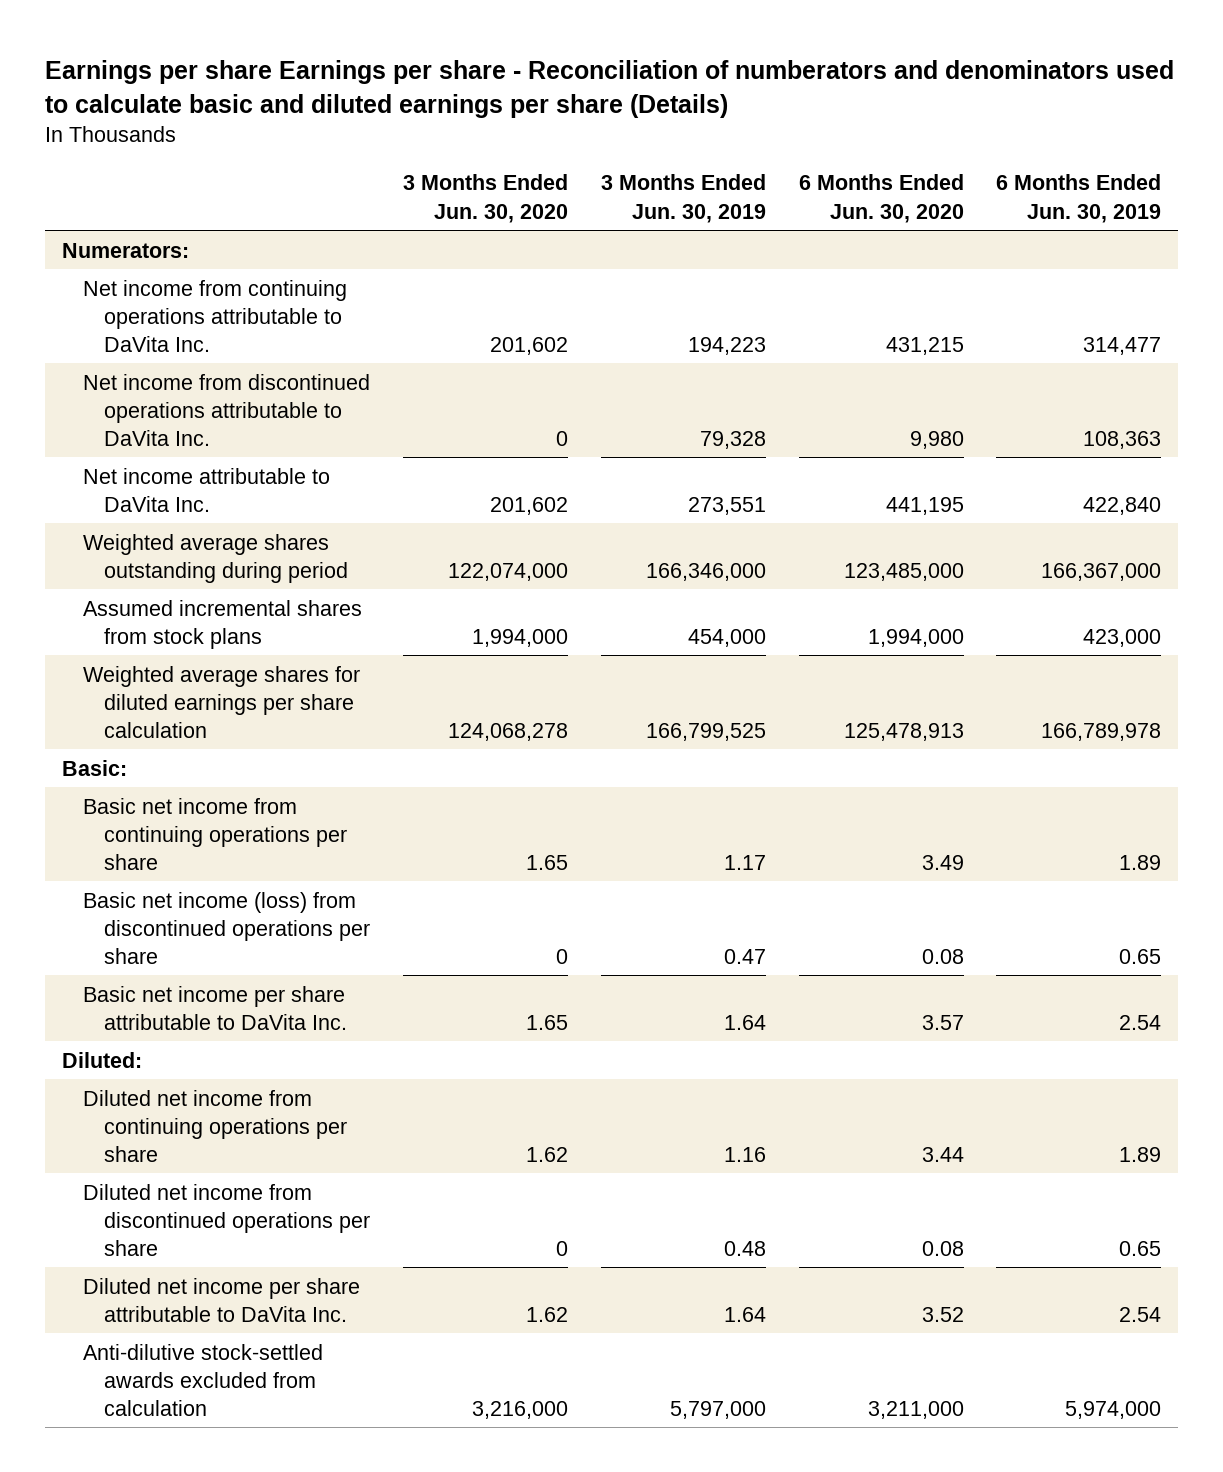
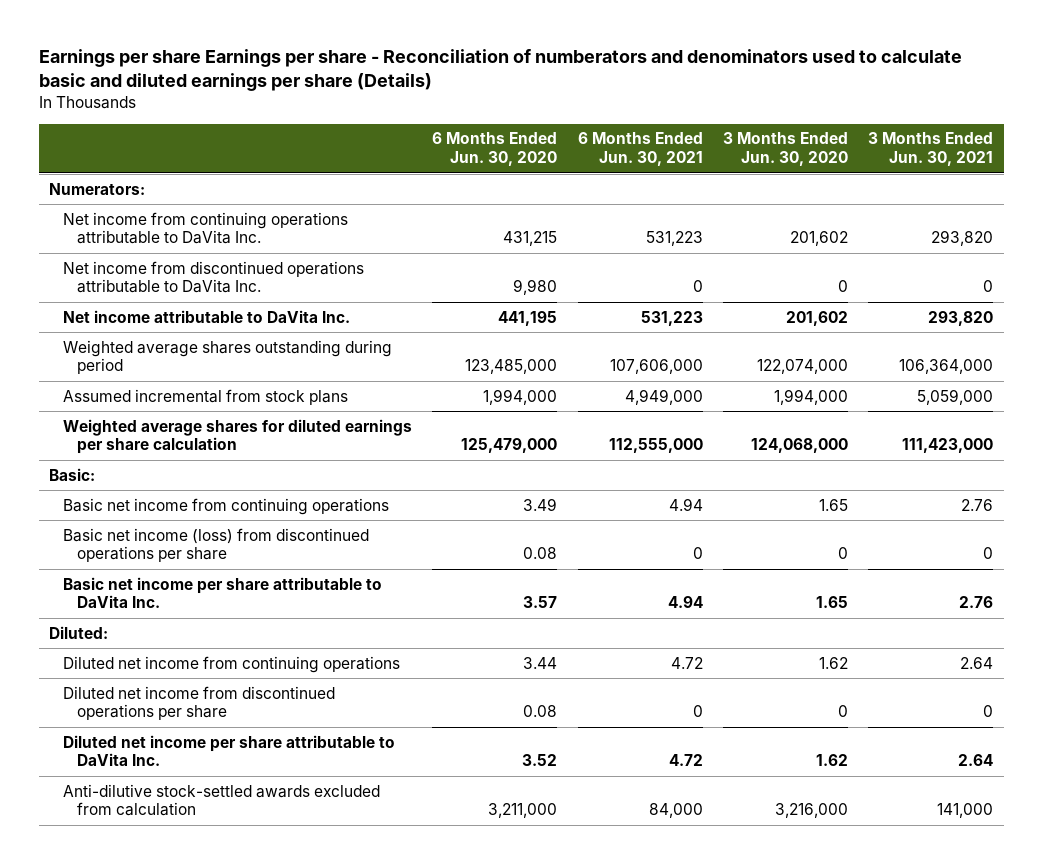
[600,174,766,223] 3 Months Ended Jun. 30, 2019 -> none
[996,174,1162,223] 6 Months Ended Jun. 30, 2019 -> none
none -> [577,132,703,167] 6 Months Ended Jun. 30, 2021
none -> [868,132,994,167] 3 Months Ended Jun. 30, 2021
[82,599,362,649] Assumed incremental shares from stock plans -> [63,388,349,405] Assumed incremental from stock plans
[447,722,568,741] 124,068,278 -> [751,438,849,454] 124,068,000
[843,722,964,741] 125,478,913 -> [461,438,558,454] 125,479,000
[82,797,347,870] Basic net income from continuing operations per share -> [63,497,390,515] Basic net income from continuing operations
[82,1089,347,1162] Diluted net income from continuing operations per share -> [63,655,401,673] Diluted net income from continuing operations

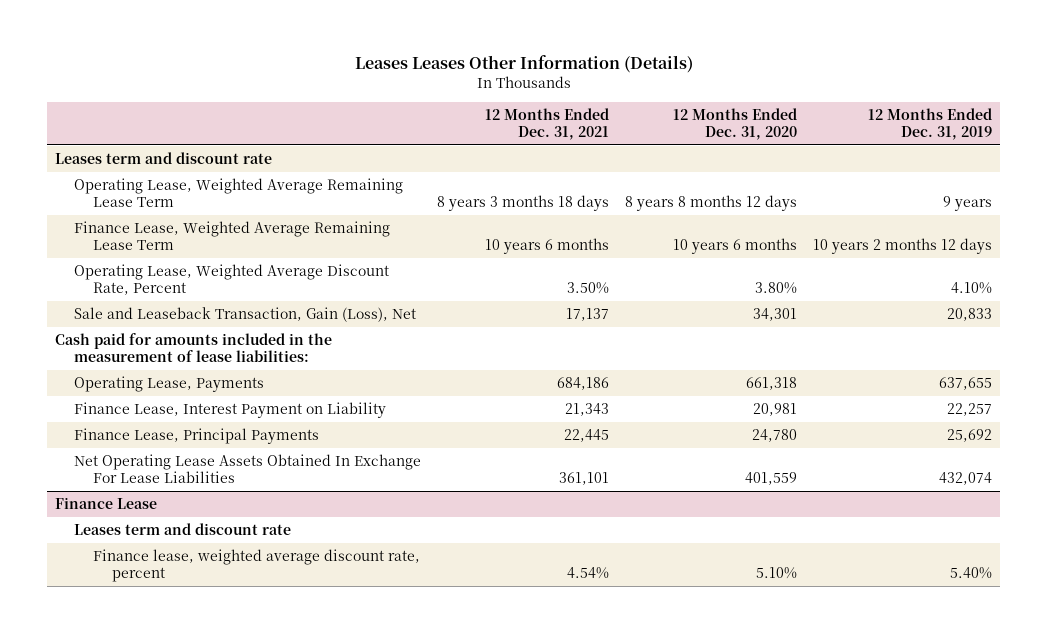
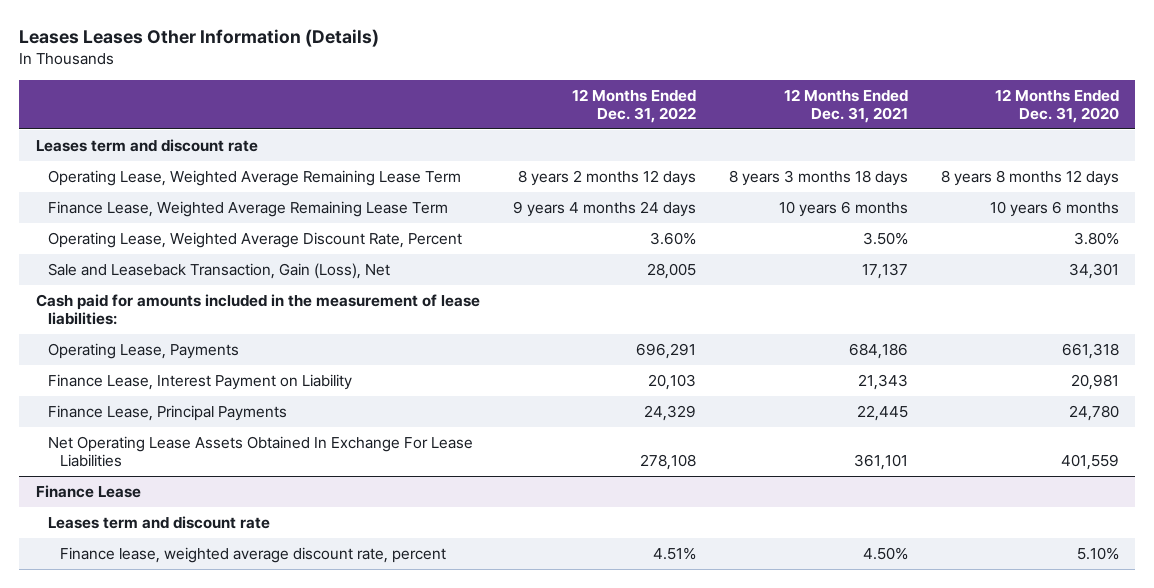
[868,108,993,140] 12 Months Ended Dec. 31, 2019 -> none
none -> [571,88,696,124] 12 Months Ended Dec. 31, 2022
[567,566,610,579] 4.54% -> [862,546,908,560] 4.50%

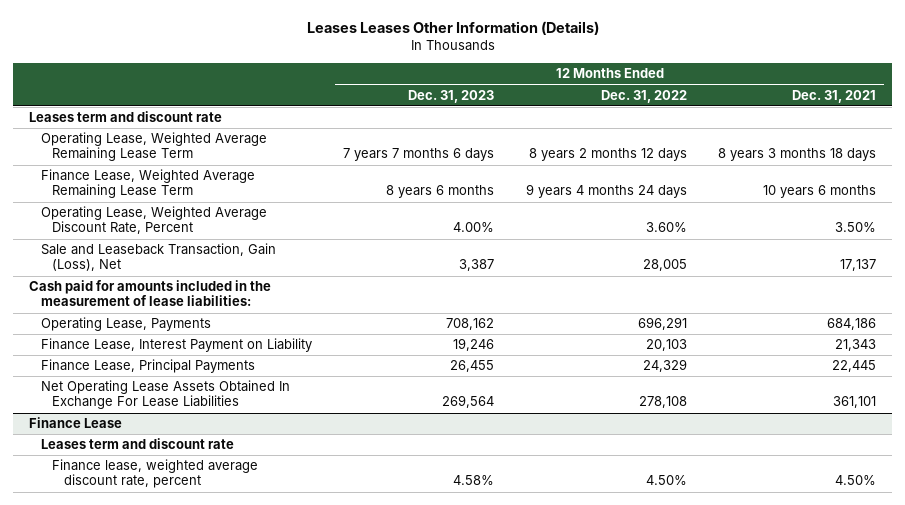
[994,88,1119,124] 12 Months Ended Dec. 31, 2020 -> none
none -> [408,89,495,103] Dec. 31, 2023
[652,546,696,560] 4.51% -> [645,475,687,486] 4.50%

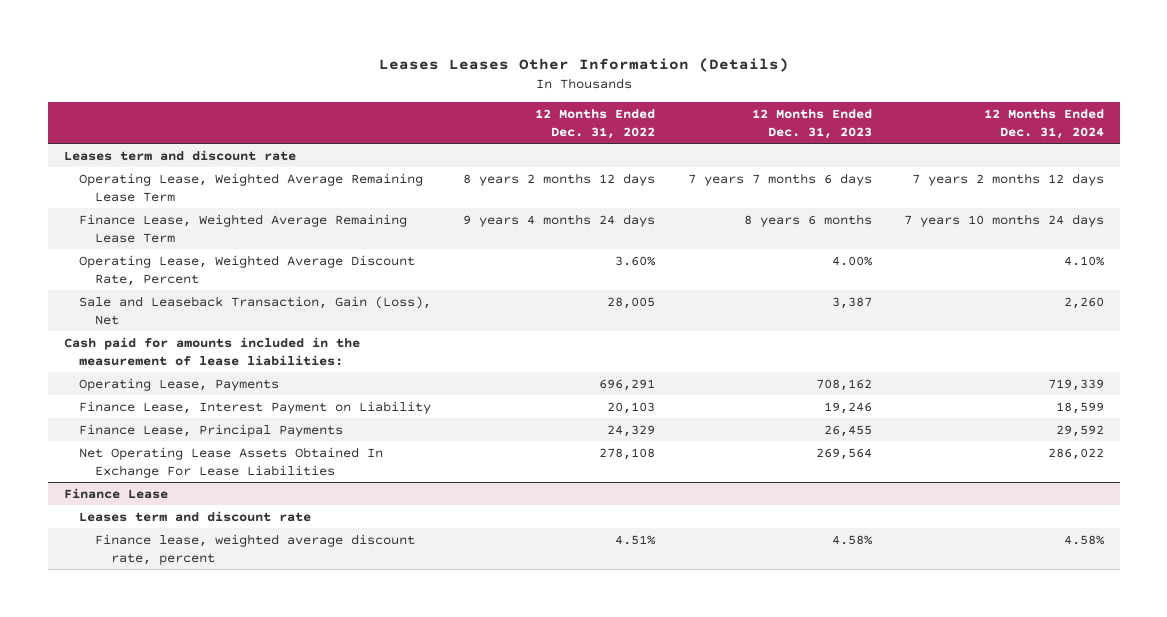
[792,89,877,103] Dec. 31, 2021 -> none
none -> [983,108,1104,139] 12 Months Ended Dec. 31, 2024
[645,475,687,486] 4.50% -> [615,534,657,545] 4.51%

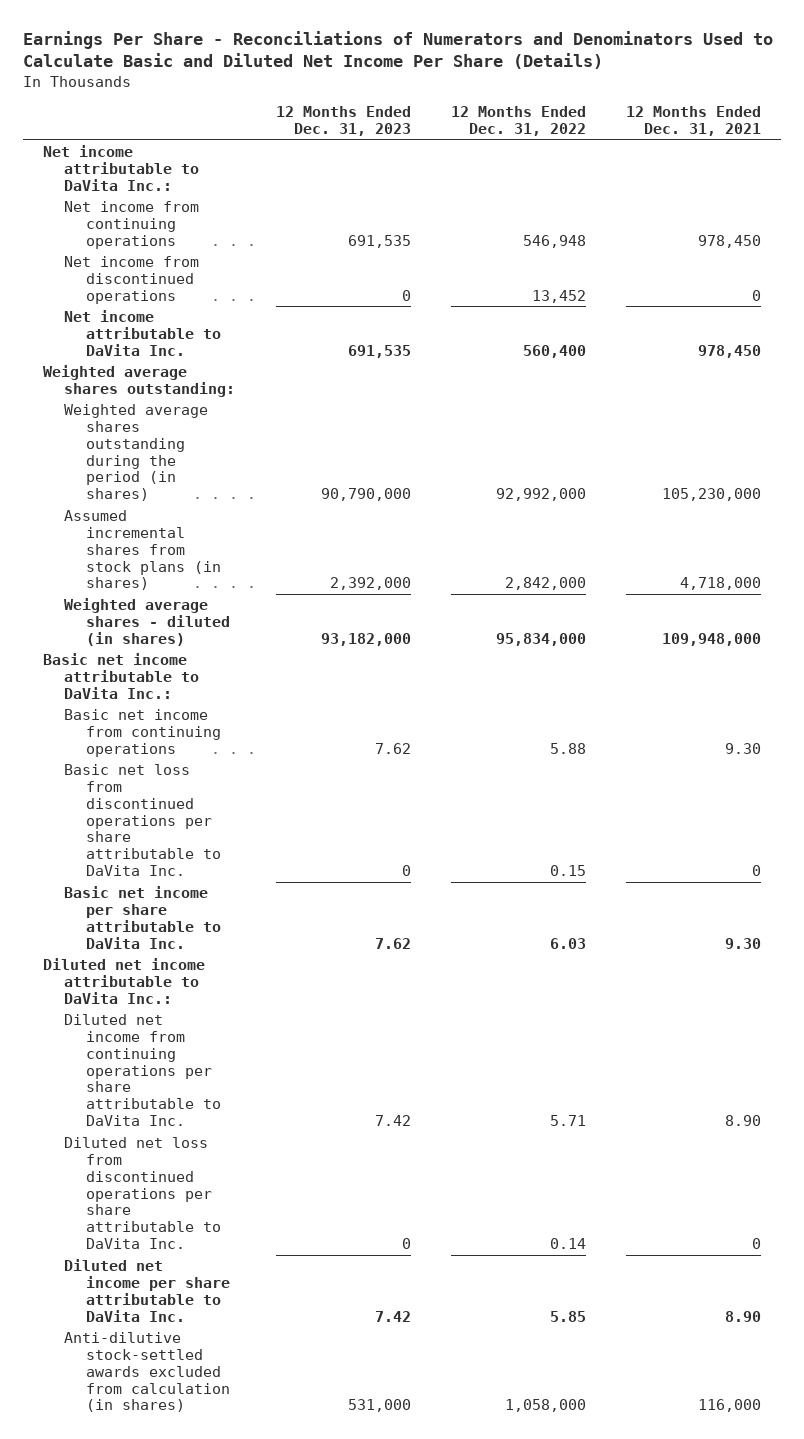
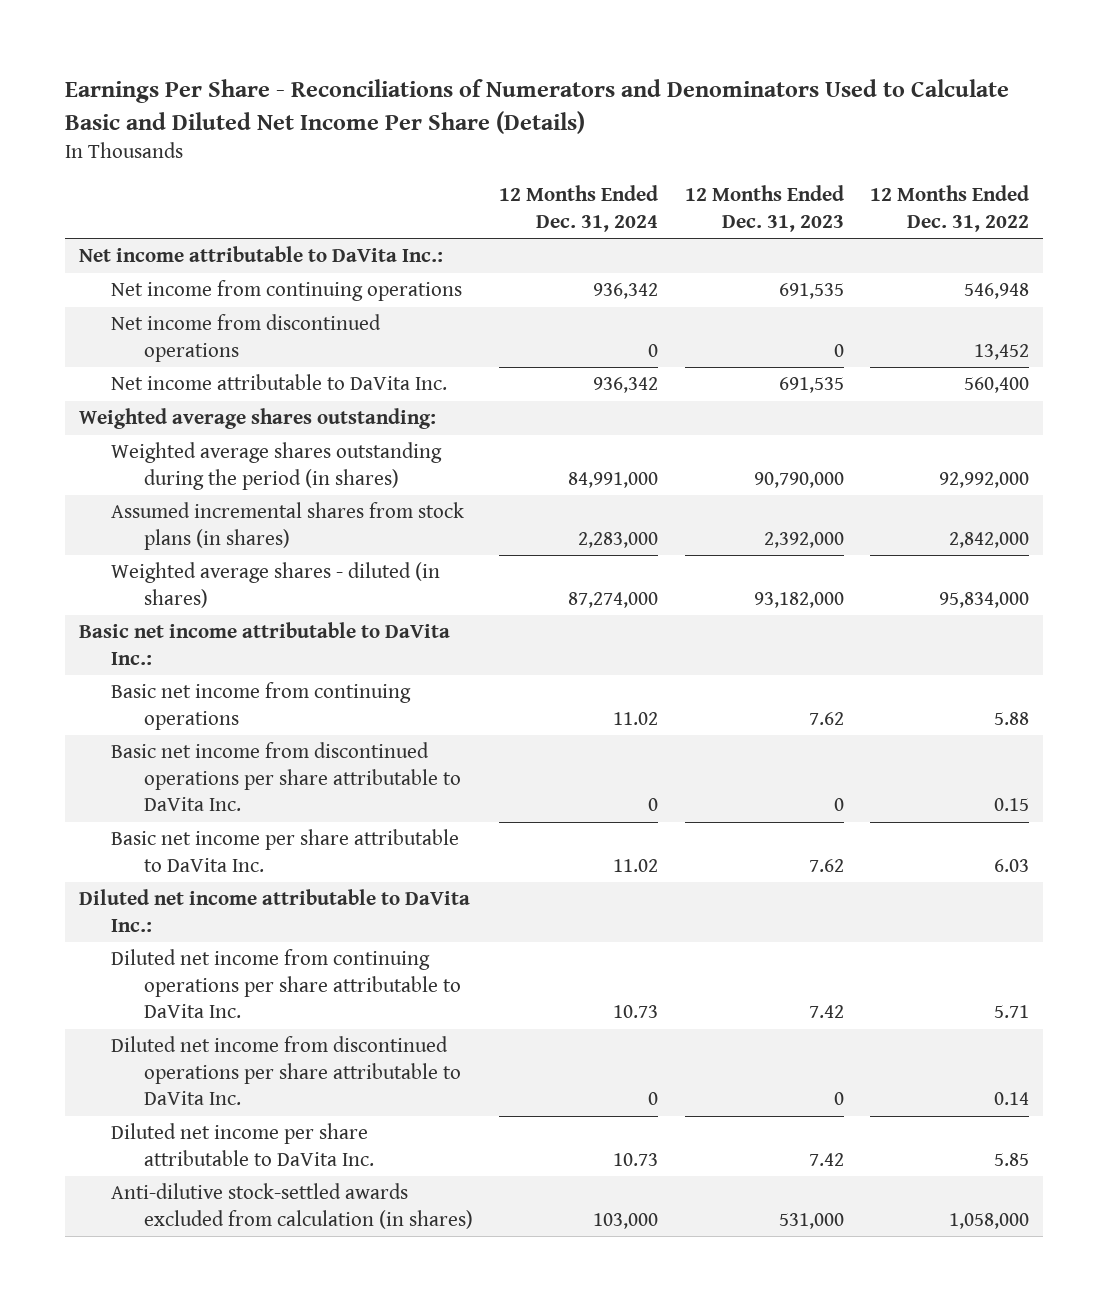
[626,106,762,137] 12 Months Ended Dec. 31, 2021 -> none
none -> [499,185,659,232] 12 Months Ended Dec. 31, 2024
[64,764,222,876] Basic net loss from discontinued operations per share attributable to DaVita Inc. -> [111,742,461,812] Basic net income from discontinued operations per share attributable to DaVita Inc.
[64,1137,222,1249] Diluted net loss from discontinued operations per share attributable to DaVita Inc. -> [111,1036,461,1106] Diluted net income from discontinued operations per share attributable to DaVita Inc.

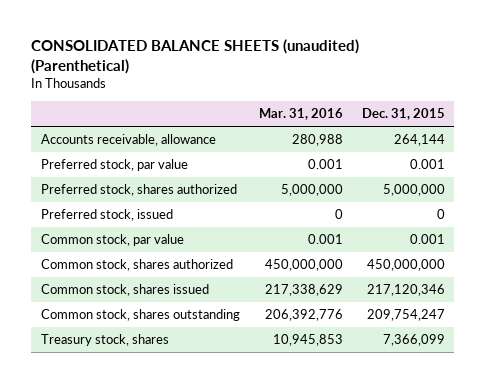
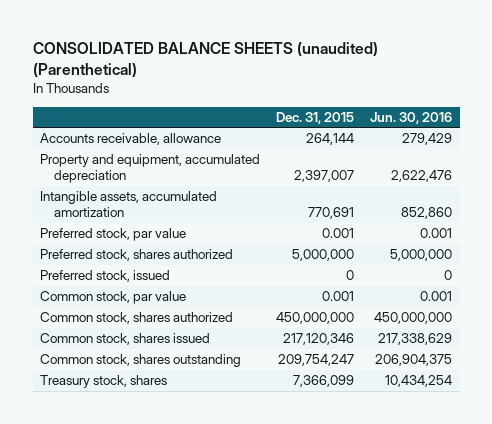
[258,108,343,121] Mar. 31, 2016 -> none
none -> [369,111,452,124] Jun. 30, 2016
none -> [40,154,261,184] Property and equipment, accumulated depreciation
none -> [40,191,218,218] Intangible assets, accumulated amortization

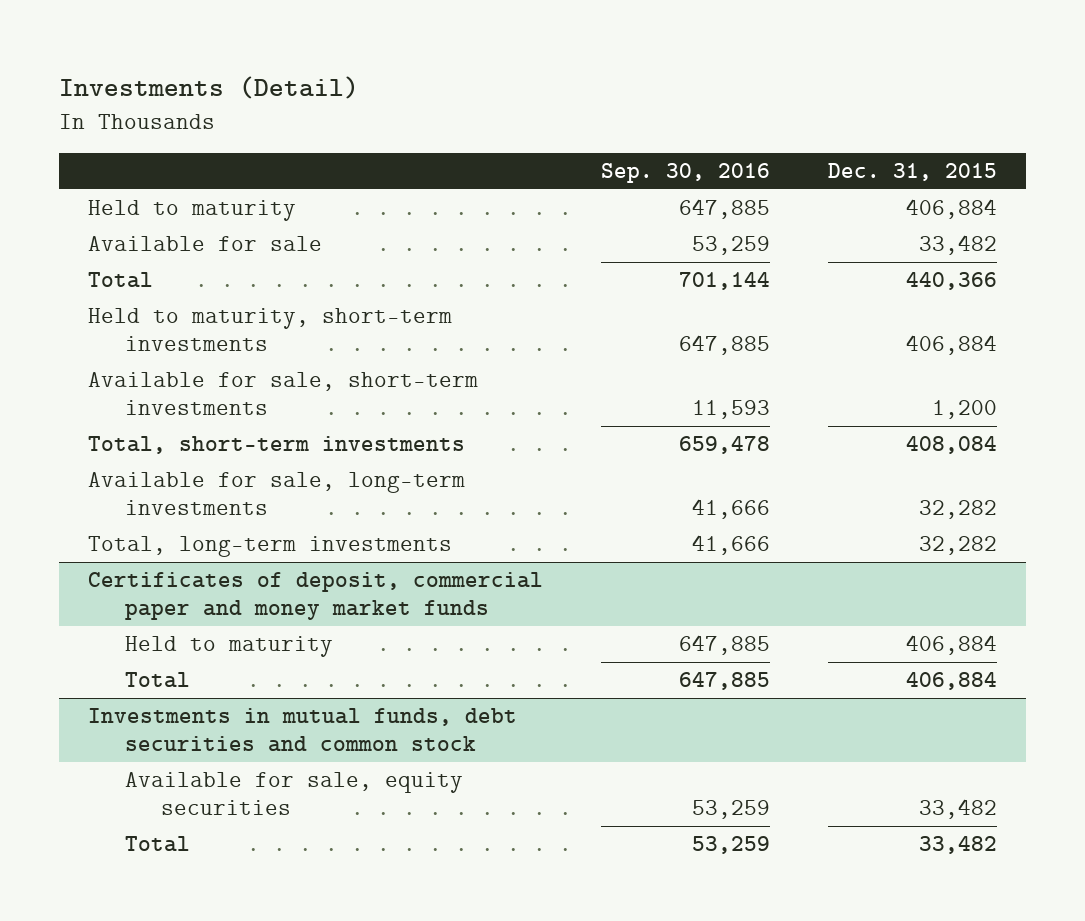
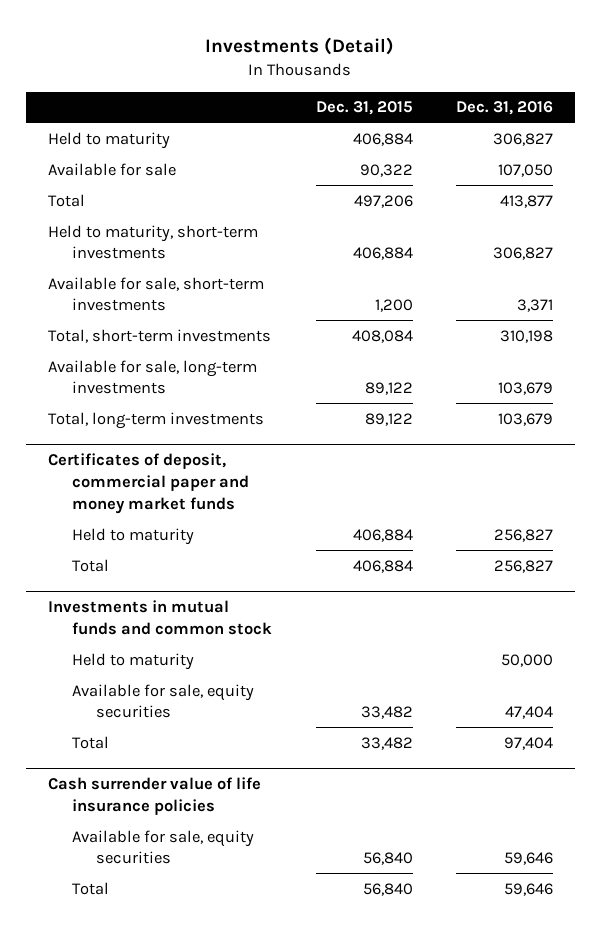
[600,163,770,184] Sep. 30, 2016 -> none
none -> [455,101,553,116] Dec. 31, 2016
[918,235,997,256] 33,482 -> [359,163,413,177] 90,322
[905,272,997,291] 440,366 -> [353,194,413,208] 497,206
[918,500,997,520] 32,282 -> [364,382,413,396] 89,122
[918,536,997,556] 32,282 -> [364,412,413,426] 89,122
[87,708,517,753] Investments in mutual funds, debt securities and common stock -> [47,600,273,636] Investments in mutual funds and common stock
none -> [72,652,195,670] Held to maturity
none -> [47,777,261,816] Cash surrender value of life insurance policies
none -> [72,829,255,865] Available for sale, equity securities
none -> [72,881,110,895] Total

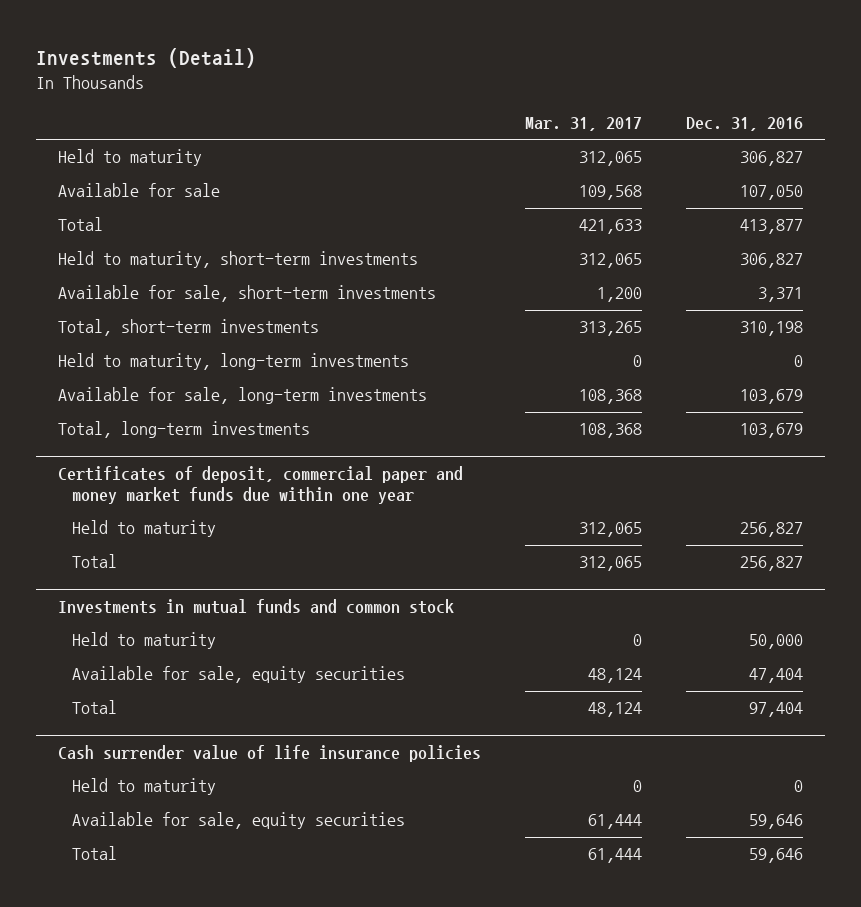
[315,101,413,116] Dec. 31, 2015 -> none
none -> [525,117,643,132] Mar. 31, 2017
none -> [58,353,410,371] Held to maturity, long-term investments
[47,453,250,514] Certificates of deposit, commercial paper and money market funds -> [58,466,464,505] Certificates of deposit, commercial paper and money market funds due within one year
none -> [71,778,216,796] Held to maturity

